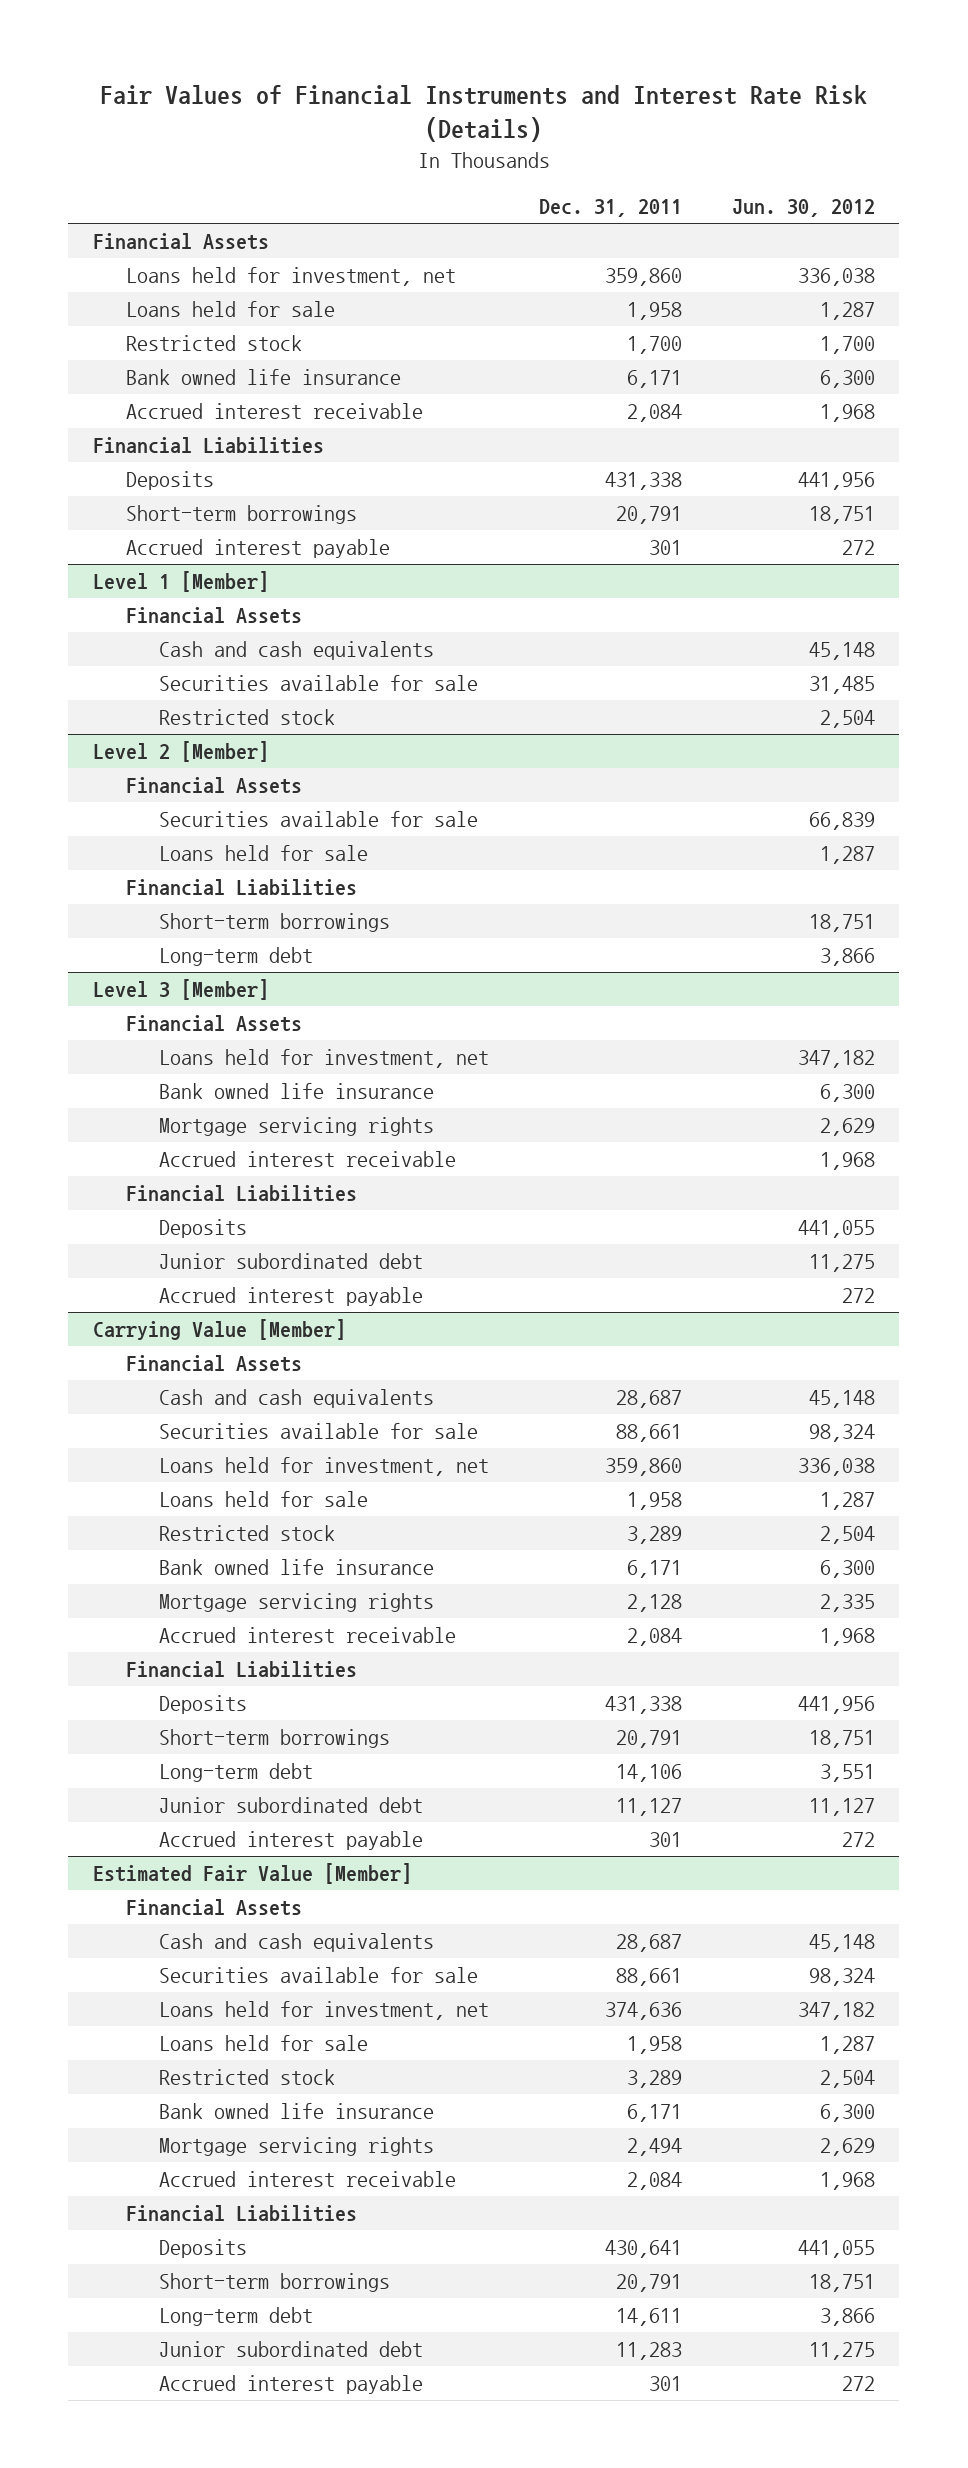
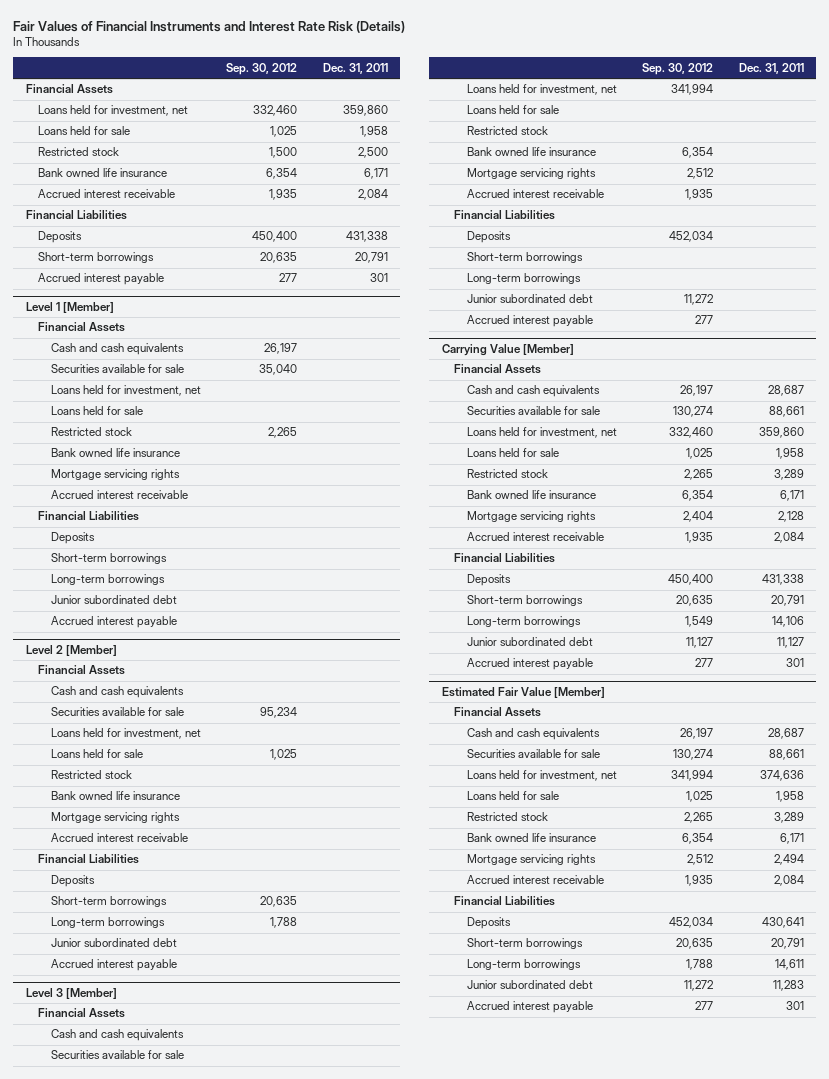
[731,199,875,218] Jun. 30, 2012 -> none
none -> [226,62,298,75] Sep. 30, 2012
[626,336,682,355] 1,700 -> [357,147,388,159] 2,500
none -> [50,385,201,397] Loans held for investment, net
none -> [50,406,143,416] Loans held for sale
none -> [50,448,180,458] Bank owned life insurance
none -> [50,469,180,481] Mortgage servicing rights
none -> [50,490,188,500] Accrued interest receivable
none -> [38,511,140,522] Financial Liabilities
none -> [50,532,95,545] Deposits
none -> [50,553,167,565] Short-term borrowings
none -> [50,574,165,586] Long-term borrowings
none -> [50,595,177,605] Junior subordinated debt
none -> [50,616,177,629] Accrued interest payable
none -> [50,686,184,699] Cash and cash equivalents
none -> [50,728,201,740] Loans held for investment, net
none -> [50,770,132,780] Restricted stock
none -> [50,791,180,801] Bank owned life insurance
none -> [50,812,180,824] Mortgage servicing rights
none -> [50,833,188,843] Accrued interest receivable
none -> [50,875,95,888] Deposits
[158,947,313,967] Long-term debt -> [50,917,165,929] Long-term borrowings
none -> [50,938,177,948] Junior subordinated debt
none -> [50,959,177,972] Accrued interest payable
none -> [50,1029,184,1042] Cash and cash equivalents
none -> [50,1050,184,1060] Securities available for sale
none -> [466,105,559,115] Loans held for sale
none -> [466,126,548,136] Restricted stock
none -> [466,252,583,264] Short-term borrowings
none -> [466,273,581,285] Long-term borrowings
[158,1763,313,1783] Long-term debt -> [466,616,581,628] Long-term borrowings
[158,2307,313,2327] Long-term debt -> [466,959,581,971] Long-term borrowings

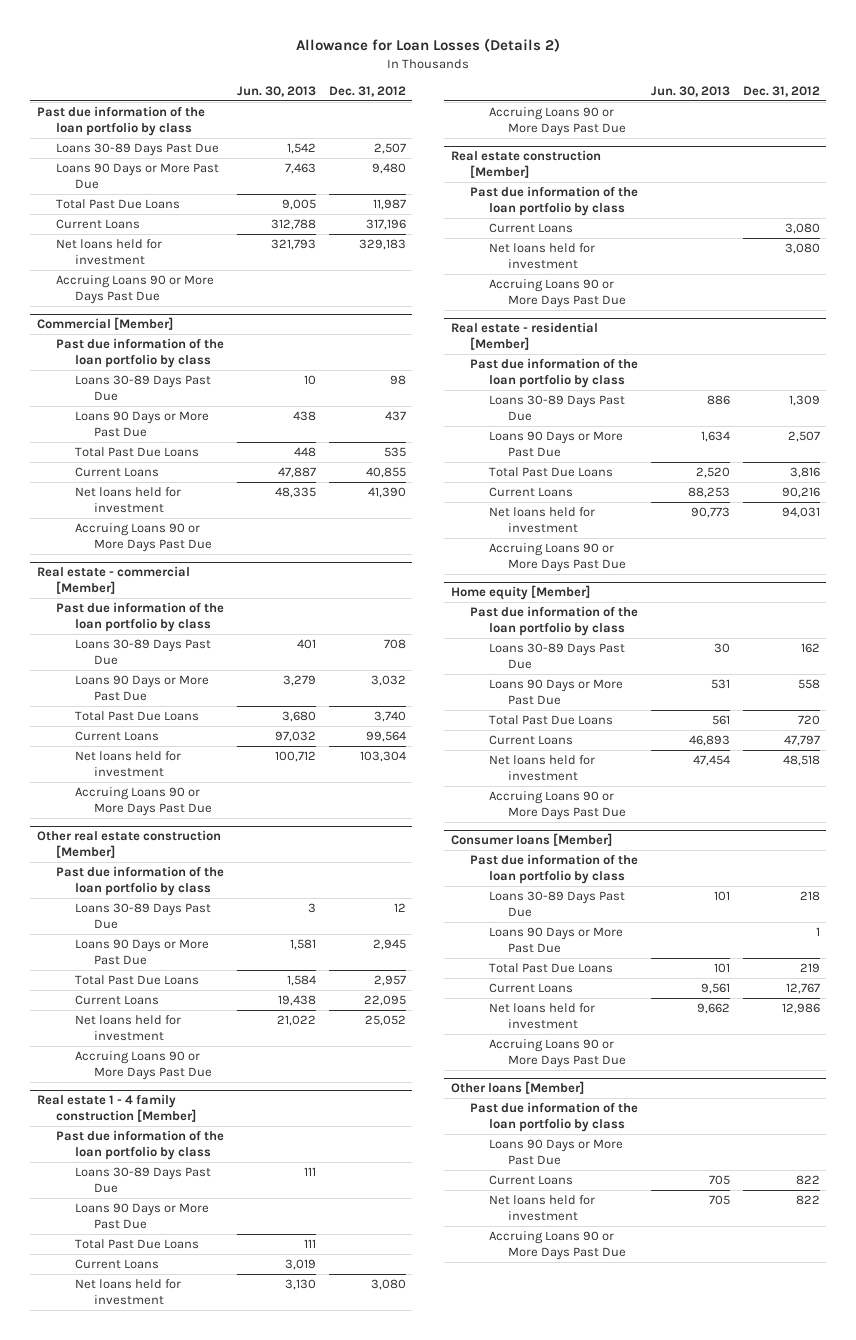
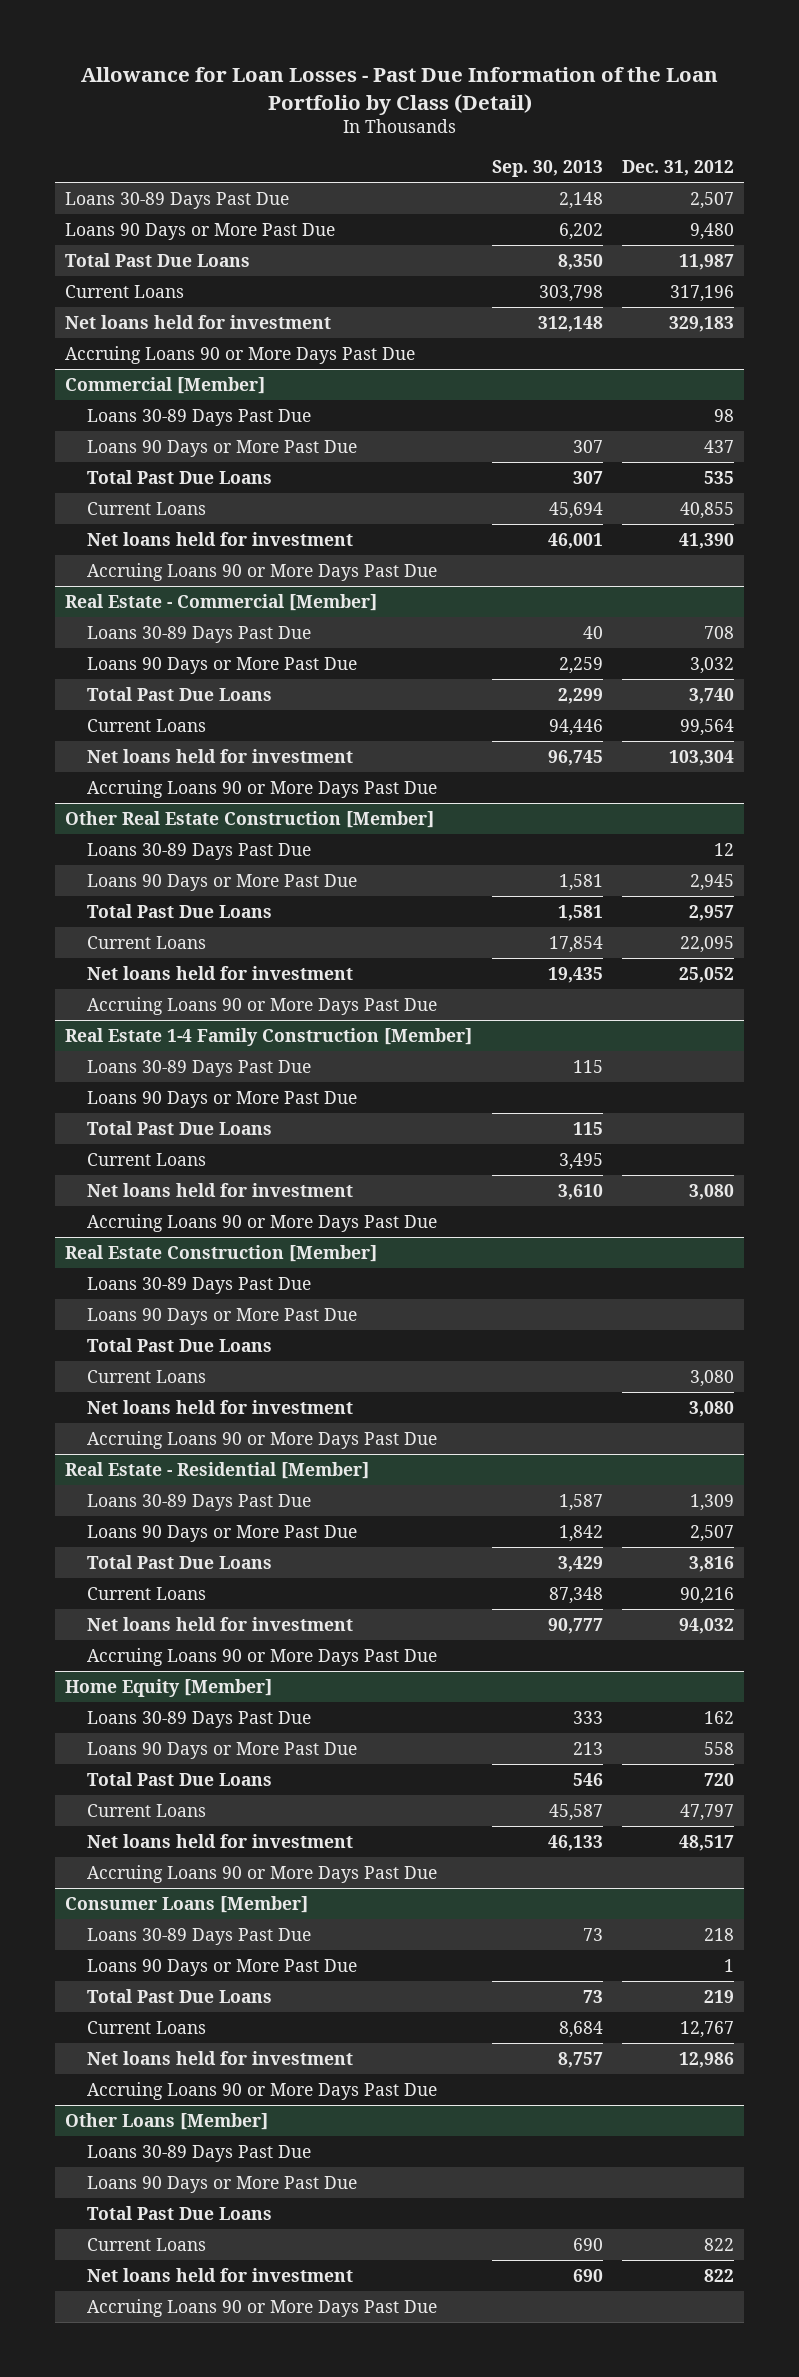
[296,38,561,53] Allowance for Loan Losses (Details 2) -> [80,67,718,115] Allowance for Loan Losses - Past Due Information of the Loan Portfolio by Class (Detail)
[236,85,316,97] Jun. 30, 2013 -> none
none -> [491,160,603,178] Sep. 30, 2013
[36,106,205,137] Past due information of the loan portfolio by class -> none
[55,338,224,369] Past due information of the loan portfolio by class -> none
[55,602,224,633] Past due information of the loan portfolio by class -> none
[36,566,190,595] Real estate - commercial [Member] -> [64,594,377,612] Real Estate - Commercial [Member]
[55,866,224,897] Past due information of the loan portfolio by class -> none
[36,830,221,859] Other real estate construction [Member] -> [64,811,434,829] Other Real Estate Construction [Member]
[55,1130,224,1161] Past due information of the loan portfolio by class -> none
[36,1094,196,1123] Real estate 1 - 4 family construction [Member] -> [64,1028,472,1047] Real Estate 1-4 Family Construction [Member]
[469,186,638,217] Past due information of the loan portfolio by class -> none
[450,150,601,179] Real estate construction [Member] -> [64,1245,377,1263] Real Estate Construction [Member]
none -> [87,1277,312,1295] Loans 30-89 Days Past Due
none -> [87,1308,358,1326] Loans 90 Days or More Past Due
none -> [87,1338,273,1353] Total Past Due Loans
[469,358,638,389] Past due information of the loan portfolio by class -> none
[450,322,598,351] Real estate - residential [Member] -> [64,1462,369,1480] Real Estate - Residential [Member]
[781,507,820,519] 94,031 -> [679,1618,735,1635] 94,032
[469,606,638,637] Past due information of the loan portfolio by class -> none
[450,585,590,601] Home equity [Member] -> [64,1679,272,1698] Home Equity [Member]
[782,755,820,767] 48,518 -> [679,1835,735,1852] 48,517
[469,854,638,885] Past due information of the loan portfolio by class -> none
[450,833,612,847] Consumer loans [Member] -> [64,1896,308,1914] Consumer Loans [Member]
[469,1102,638,1133] Past due information of the loan portfolio by class -> none
[450,1081,584,1095] Other loans [Member] -> [64,2113,268,2131] Other Loans [Member]
none -> [87,2145,312,2163] Loans 30-89 Days Past Due
none -> [87,2206,273,2221] Total Past Due Loans

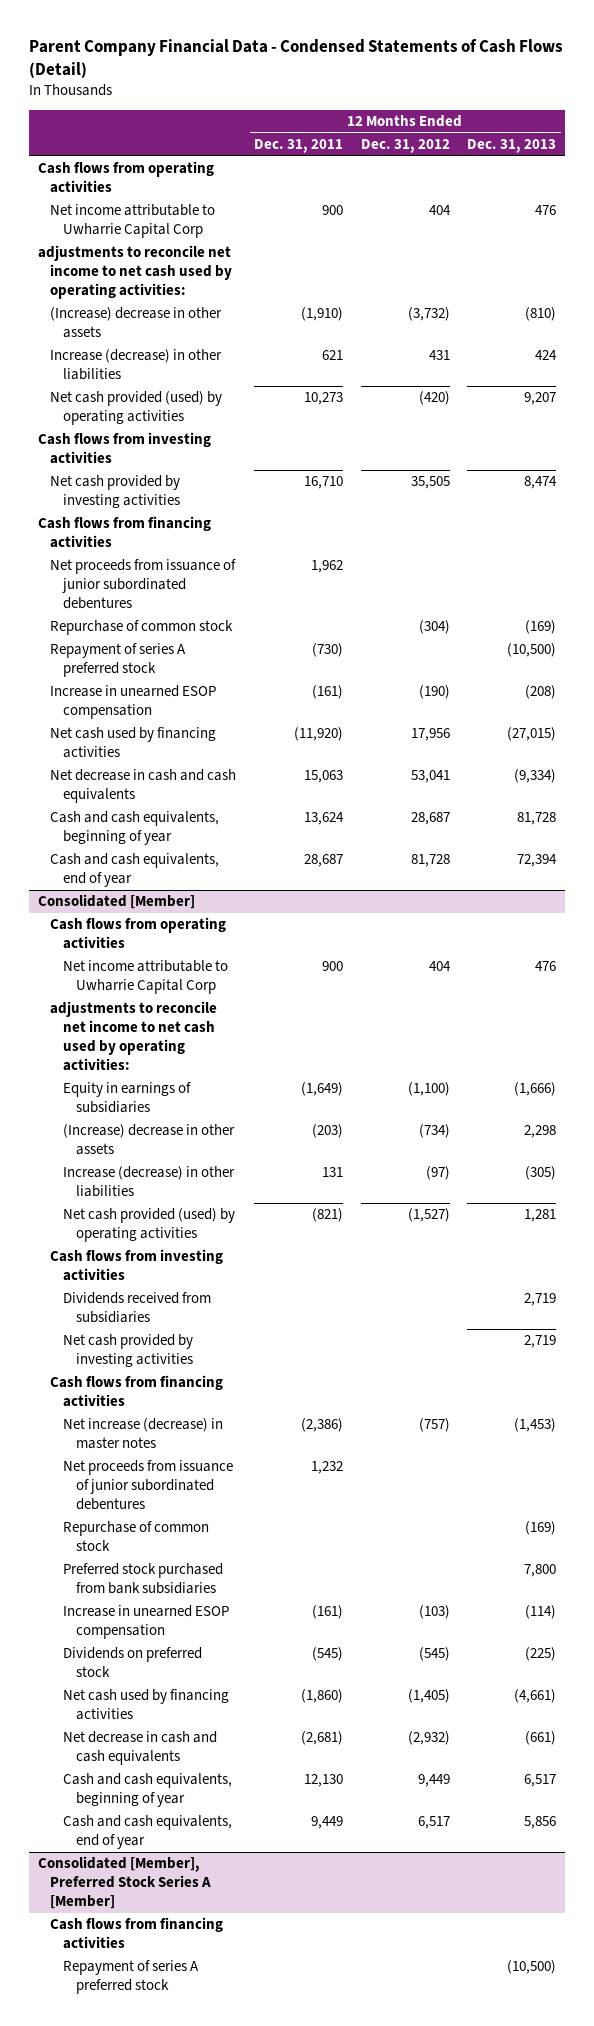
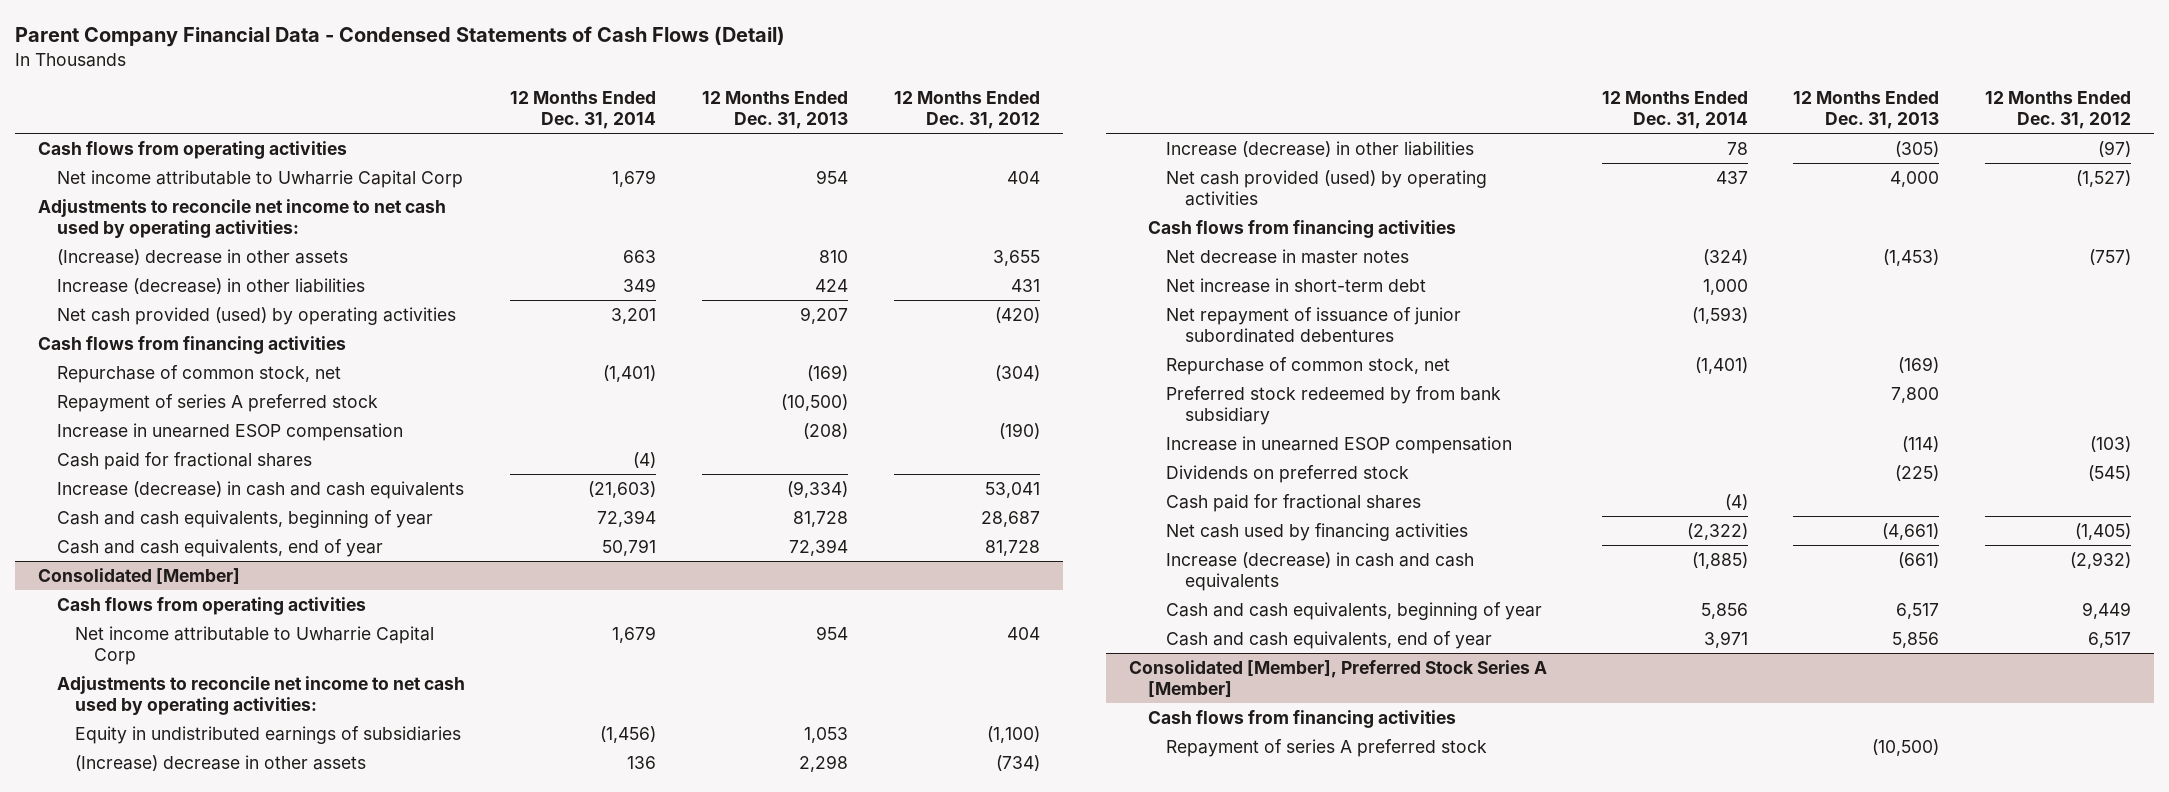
[254,139,344,154] Dec. 31, 2011 -> none
none -> [510,91,657,129] 12 Months Ended Dec. 31, 2014
[535,205,557,216] 476 -> [816,170,849,185] 954
[37,245,233,300] adjustments to reconcile net income to net cash used by operating activities: -> [38,199,447,238] Adjustments to reconcile net income to net cash used by operating activities:
[407,307,450,322] (3,732) -> [992,250,1040,267] 3,655
[525,307,557,322] (810) -> [819,250,849,264] 810
[37,432,211,465] Cash flows from investing activities -> none
[50,475,181,509] Net cash provided by investing activities -> none
[50,559,237,610] Net proceeds from issuance of junior subordinated debentures -> none
[50,620,234,636] Repurchase of common stock -> [56,365,341,384] Repurchase of common stock, net
[50,727,217,759] Net cash used by financing activities -> none
none -> [56,452,312,471] Cash paid for fractional shares
[50,769,237,804] Net decrease in cash and cash equivalents -> [56,481,464,500] Increase (decrease) in cash and cash equivalents
[535,961,557,972] 476 -> [816,626,849,641] 954
[50,1001,218,1072] adjustments to reconcile net income to net cash used by operating activities: -> [56,676,465,715] Adjustments to reconcile net income to net cash used by operating activities:
[63,1082,192,1114] Equity in earnings of subsidiaries -> [75,726,462,745] Equity in undistributed earnings of subsidiaries
[514,1082,557,1097] (1,666) -> [804,727,849,744] 1,053
[50,1249,224,1282] Cash flows from investing activities -> none
[63,1292,212,1324] Dividends received from subsidiaries -> none
[63,1334,194,1368] Net cash provided by investing activities -> none
[524,1209,557,1223] 1,281 -> [1890,171,1940,188] 4,000
[63,1563,224,1595] Preferred stock purchased from bank subsidiaries -> none
[63,1418,224,1450] Net increase (decrease) in master notes -> [1166,249,1410,265] Net decrease in master notes
none -> [1166,278,1427,294] Net increase in short-term debt
[63,1460,234,1511] Net proceeds from issuance of junior subordinated debentures -> [1166,307,1462,343] Net repayment of issuance of junior subordinated debentures
[63,1521,210,1552] Repurchase of common stock -> [1166,357,1451,376] Repurchase of common stock, net
none -> [1166,386,1502,425] Preferred stock redeemed by from bank subsidiary
none -> [1166,494,1422,513] Cash paid for fractional shares
[63,1731,218,1766] Net decrease in cash and cash equivalents -> [1166,552,1475,591] Increase (decrease) in cash and cash equivalents

